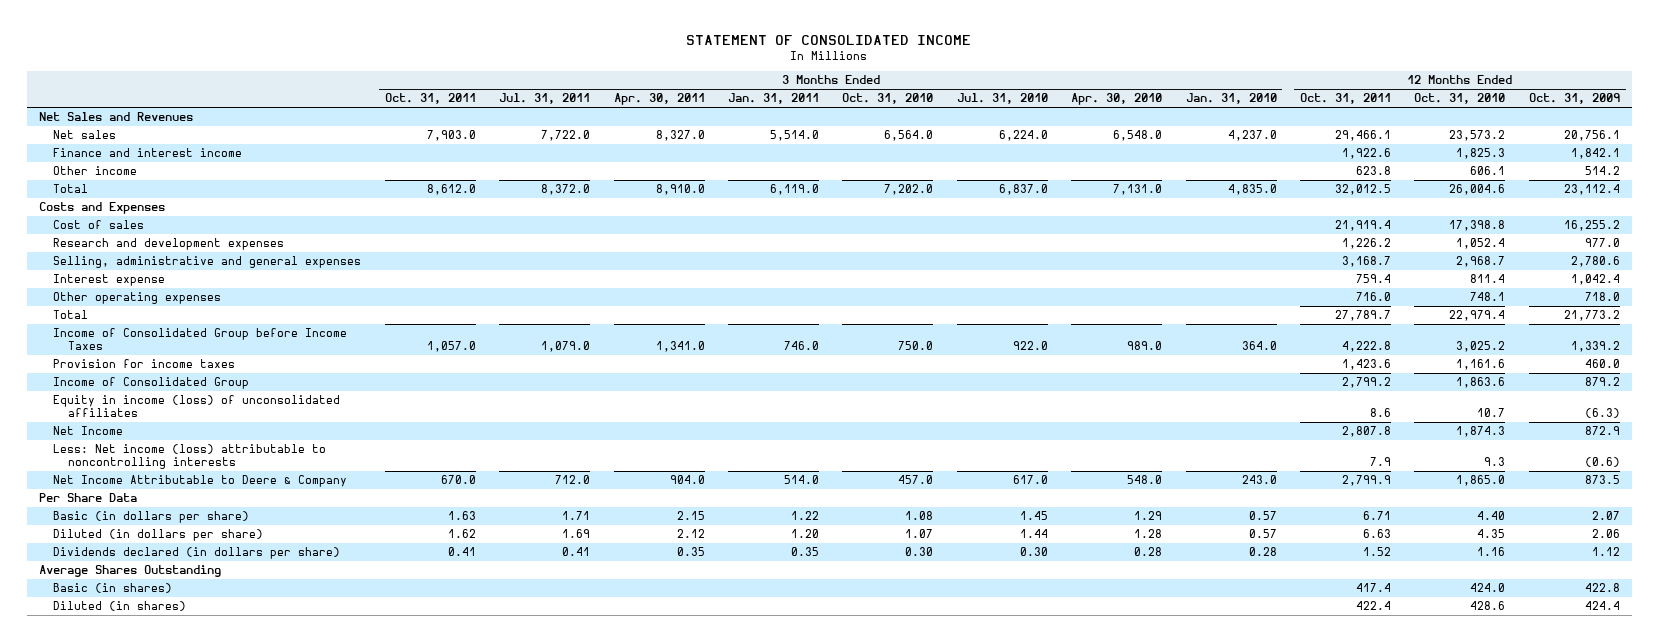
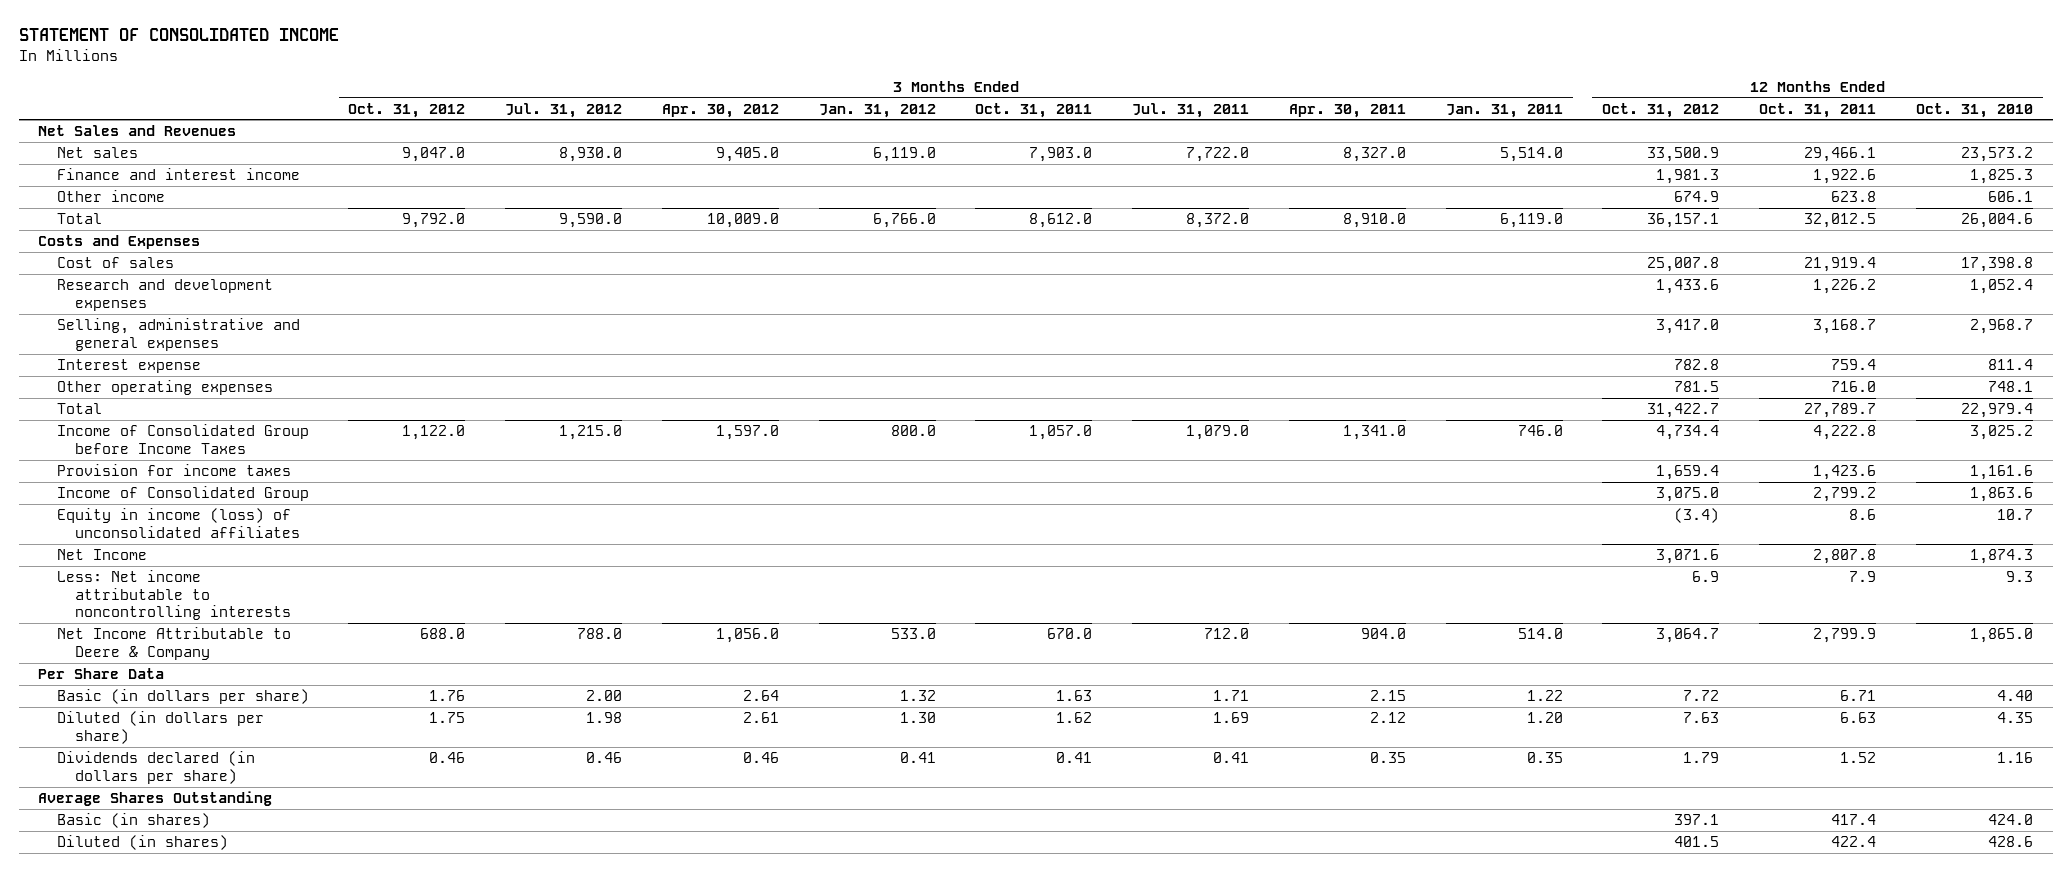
[842,93,934,105] Oct. 31, 2010 -> none
[956,93,1048,105] Jul. 31, 2010 -> none
[1071,93,1163,106] Apr. 30, 2010 -> none
[1185,93,1277,105] Jan. 31, 2010 -> none
[1528,93,1620,105] Oct. 31, 2009 -> none
none -> [348,102,466,118] Oct. 31, 2012
none -> [505,102,623,118] Jul. 31, 2012
none -> [661,103,779,118] Apr. 30, 2012
none -> [818,103,936,118] Jan. 31, 2012
none -> [1602,102,1720,118] Oct. 31, 2012
[53,444,327,470] Less: Net income (loss) attributable to noncontrolling interests -> [56,570,291,621] Less: Net income attributable to noncontrolling interests

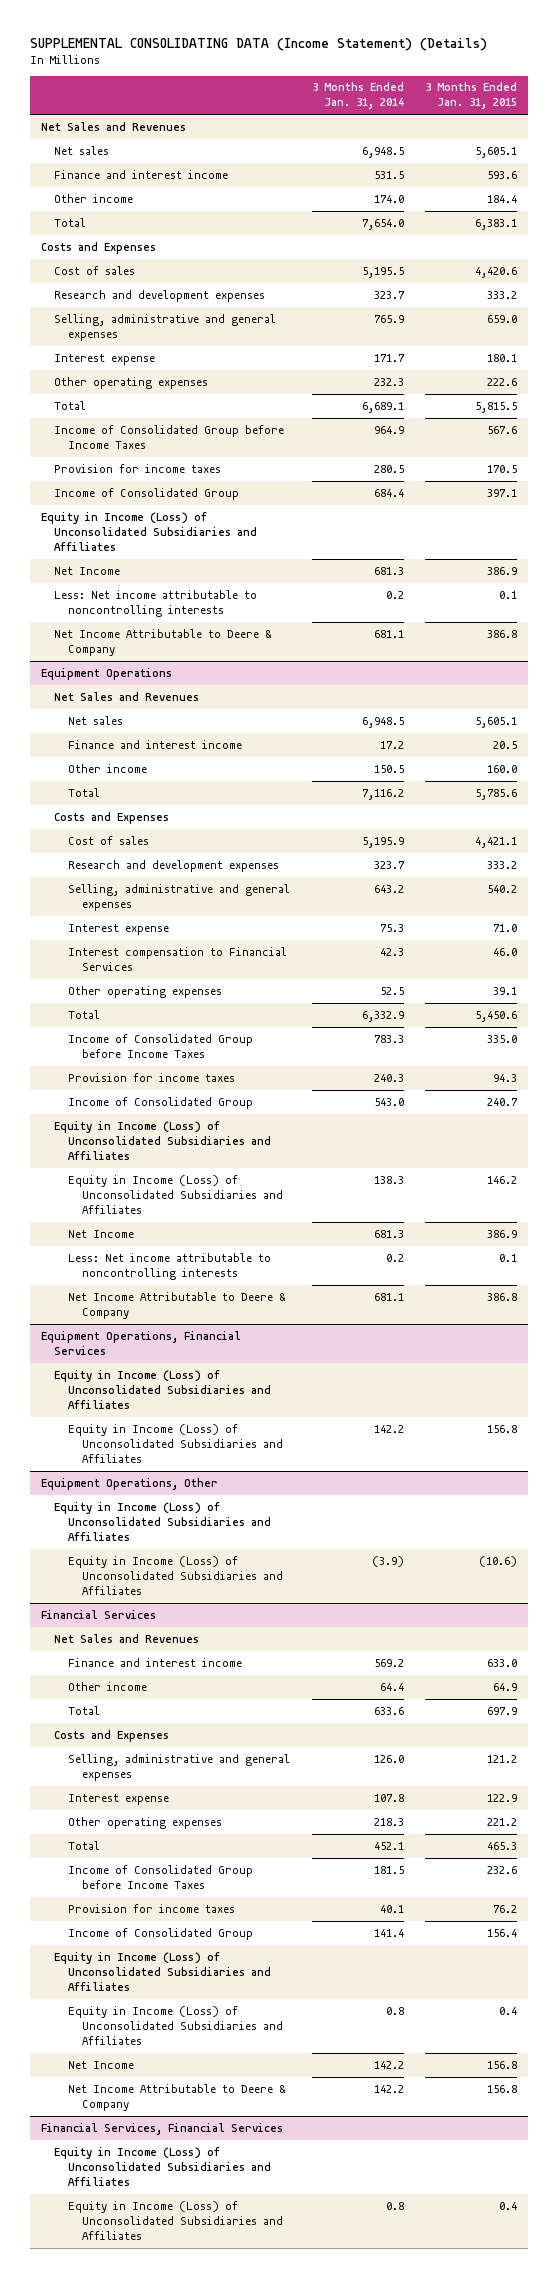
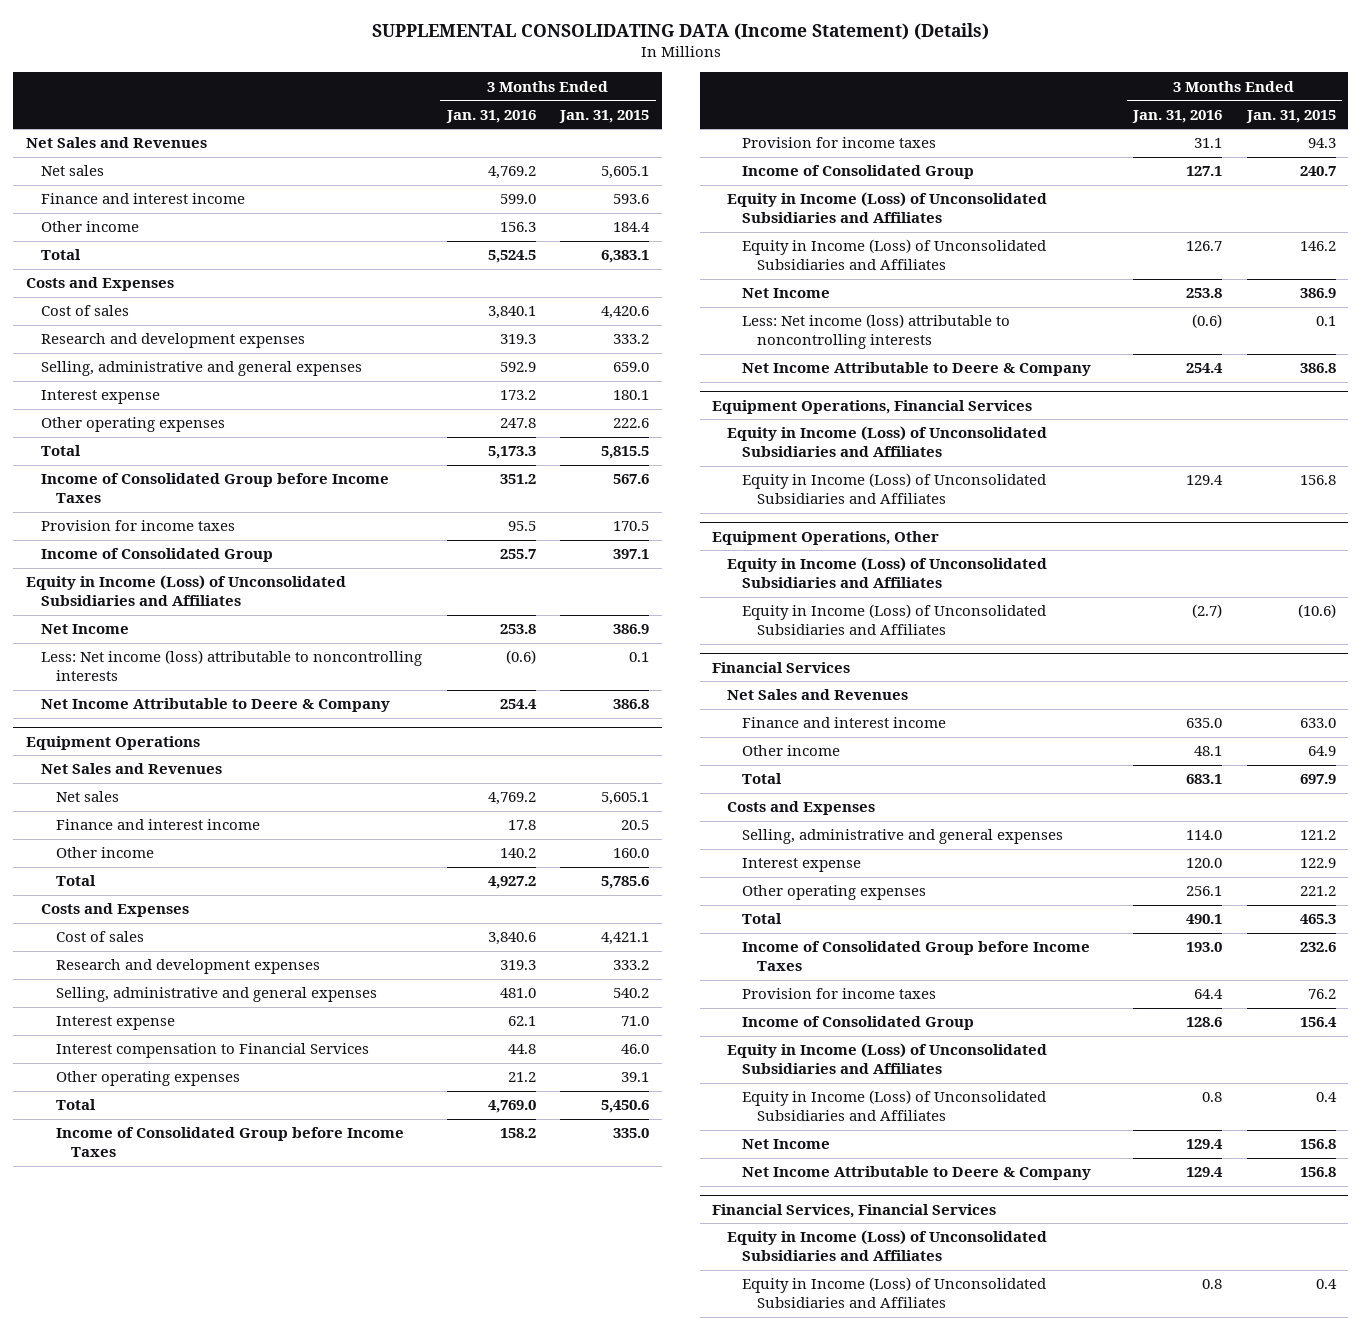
[311,82,404,110] 3 Months Ended Jan. 31, 2014 -> none
none -> [445,109,536,123] Jan. 31, 2016
[54,589,258,617] Less: Net income attributable to noncontrolling interests -> [40,650,422,682] Less: Net income (loss) attributable to noncontrolling interests
[68,1252,272,1280] Less: Net income attributable to noncontrolling interests -> [742,314,1011,350] Less: Net income (loss) attributable to noncontrolling interests

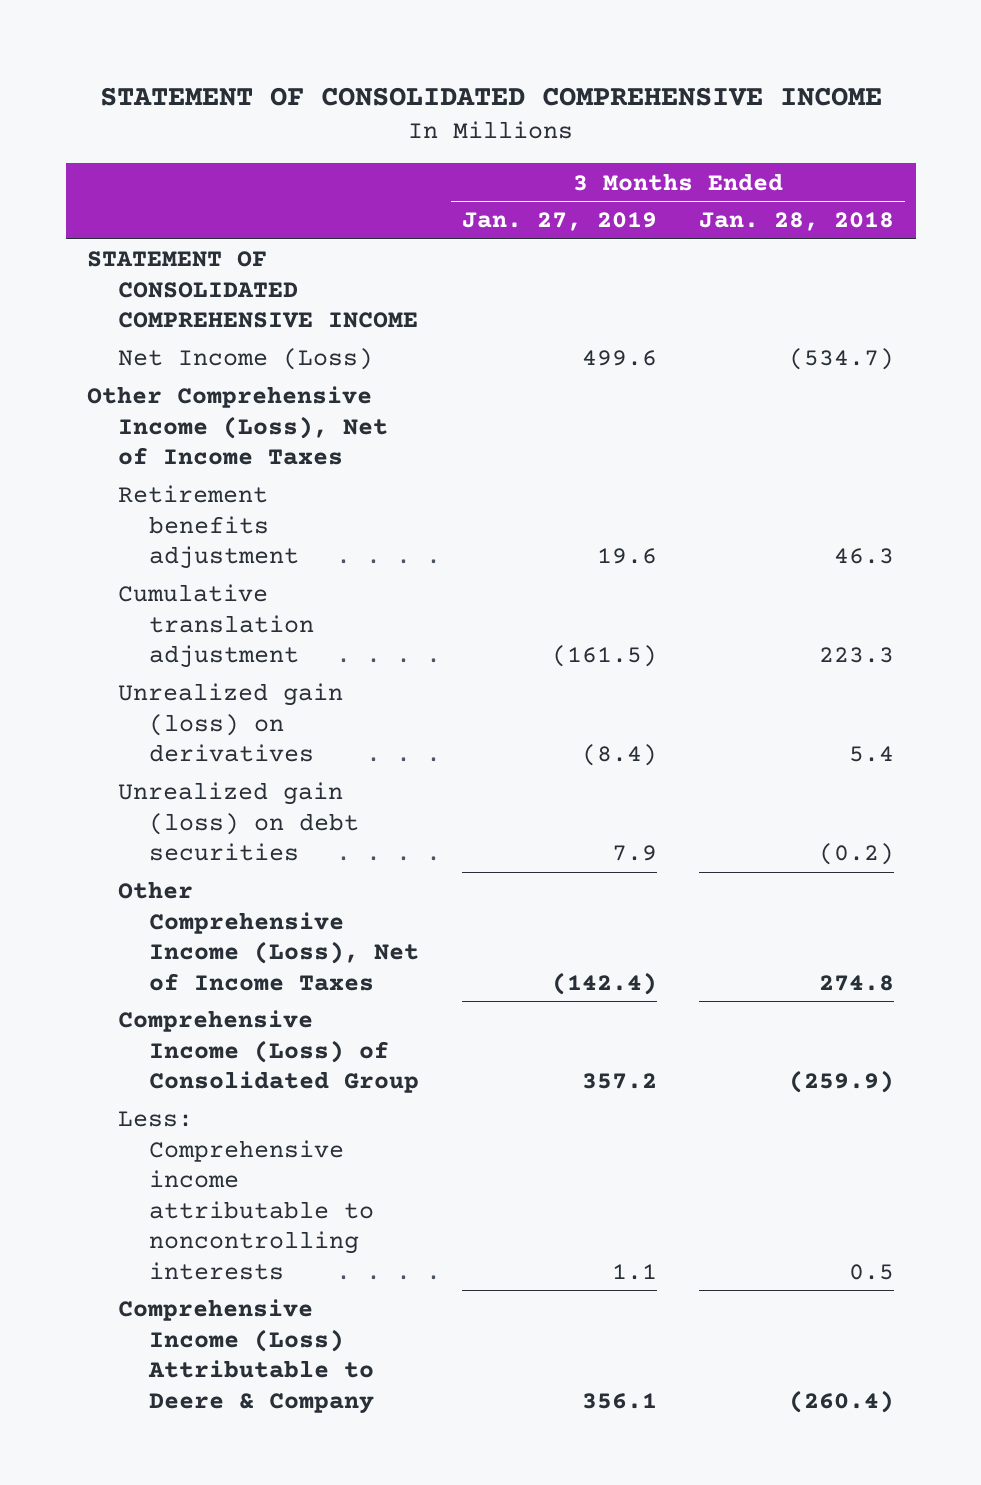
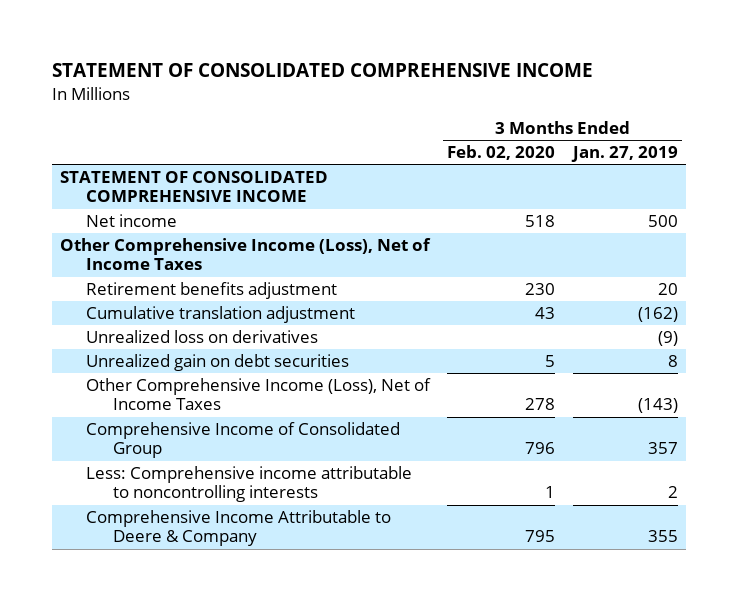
[699,212,895,232] Jan. 28, 2018 -> none
none -> [447,145,556,161] Feb. 02, 2020
[118,348,374,371] Net Income (Loss) -> [86,213,178,227] Net income
[581,350,657,367] 499.6 -> [647,214,678,227] 500
[596,548,657,565] 19.6 -> [657,282,678,295] 20
[551,645,657,668] (161.5) -> [637,306,678,322] (162)
[118,683,344,763] Unrealized gain (loss) on derivatives -> [86,329,319,343] Unrealized loss on derivatives
[581,744,657,767] (8.4) -> [657,330,678,346] (9)
[118,782,360,862] Unrealized gain (loss) on debt securities -> [86,353,350,371] Unrealized gain on debt securities
[611,845,657,862] 7.9 -> [667,354,678,367] 8
[551,971,657,995] (142.4) -> [637,398,678,414] (143)
[118,1010,420,1094] Comprehensive Income (Loss) of Consolidated Group -> [86,421,401,459] Comprehensive Income of Consolidated Group
[581,1073,657,1090] 357.2 -> [647,442,678,455] 357
[611,1263,657,1280] 1.1 -> [667,486,678,499] 2
[118,1299,375,1414] Comprehensive Income (Loss) Attributable to Deere & Company -> [86,509,392,547] Comprehensive Income Attributable to Deere & Company
[581,1392,657,1409] 356.1 -> [647,530,678,543] 355

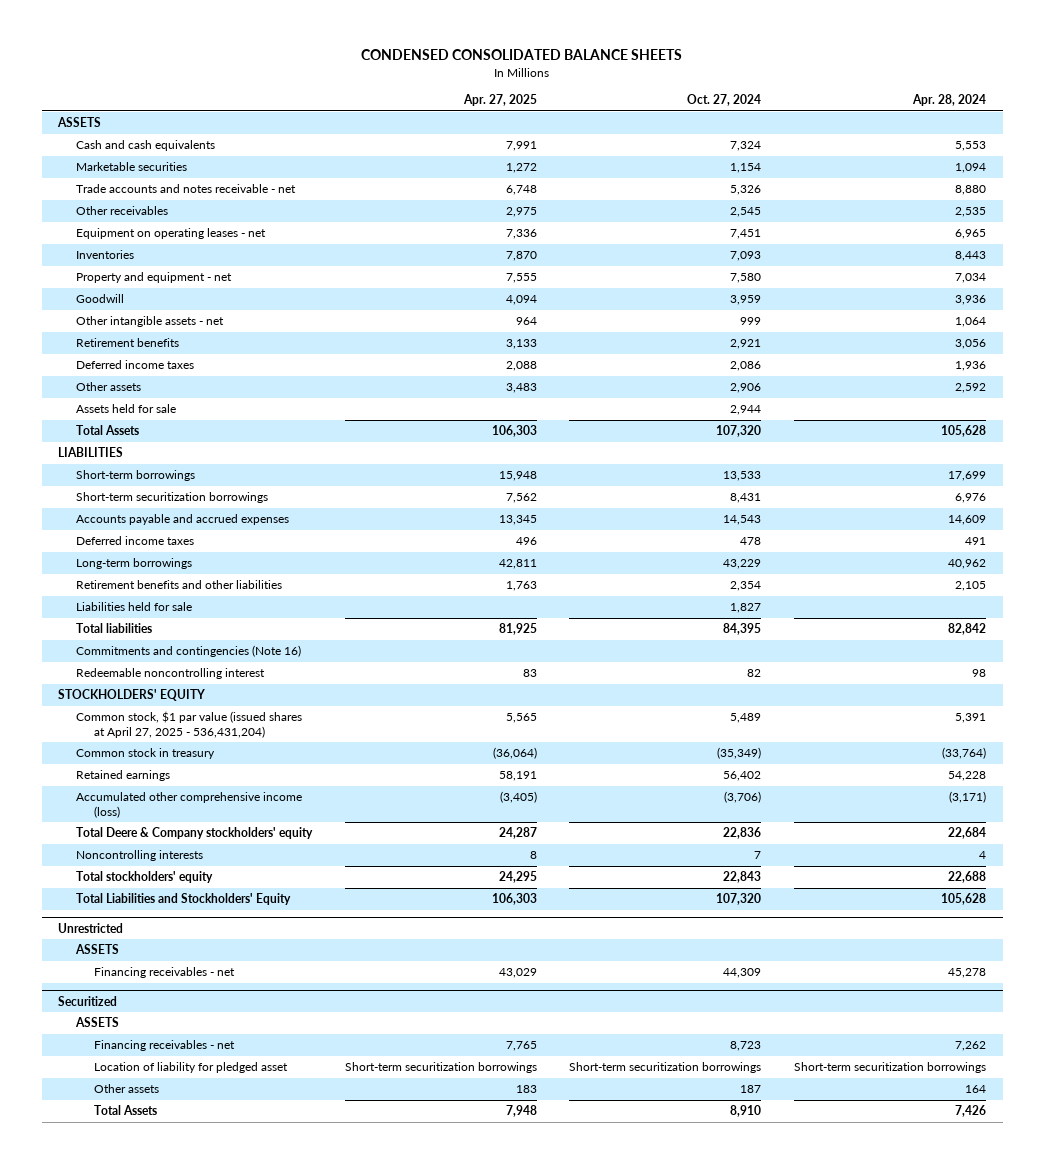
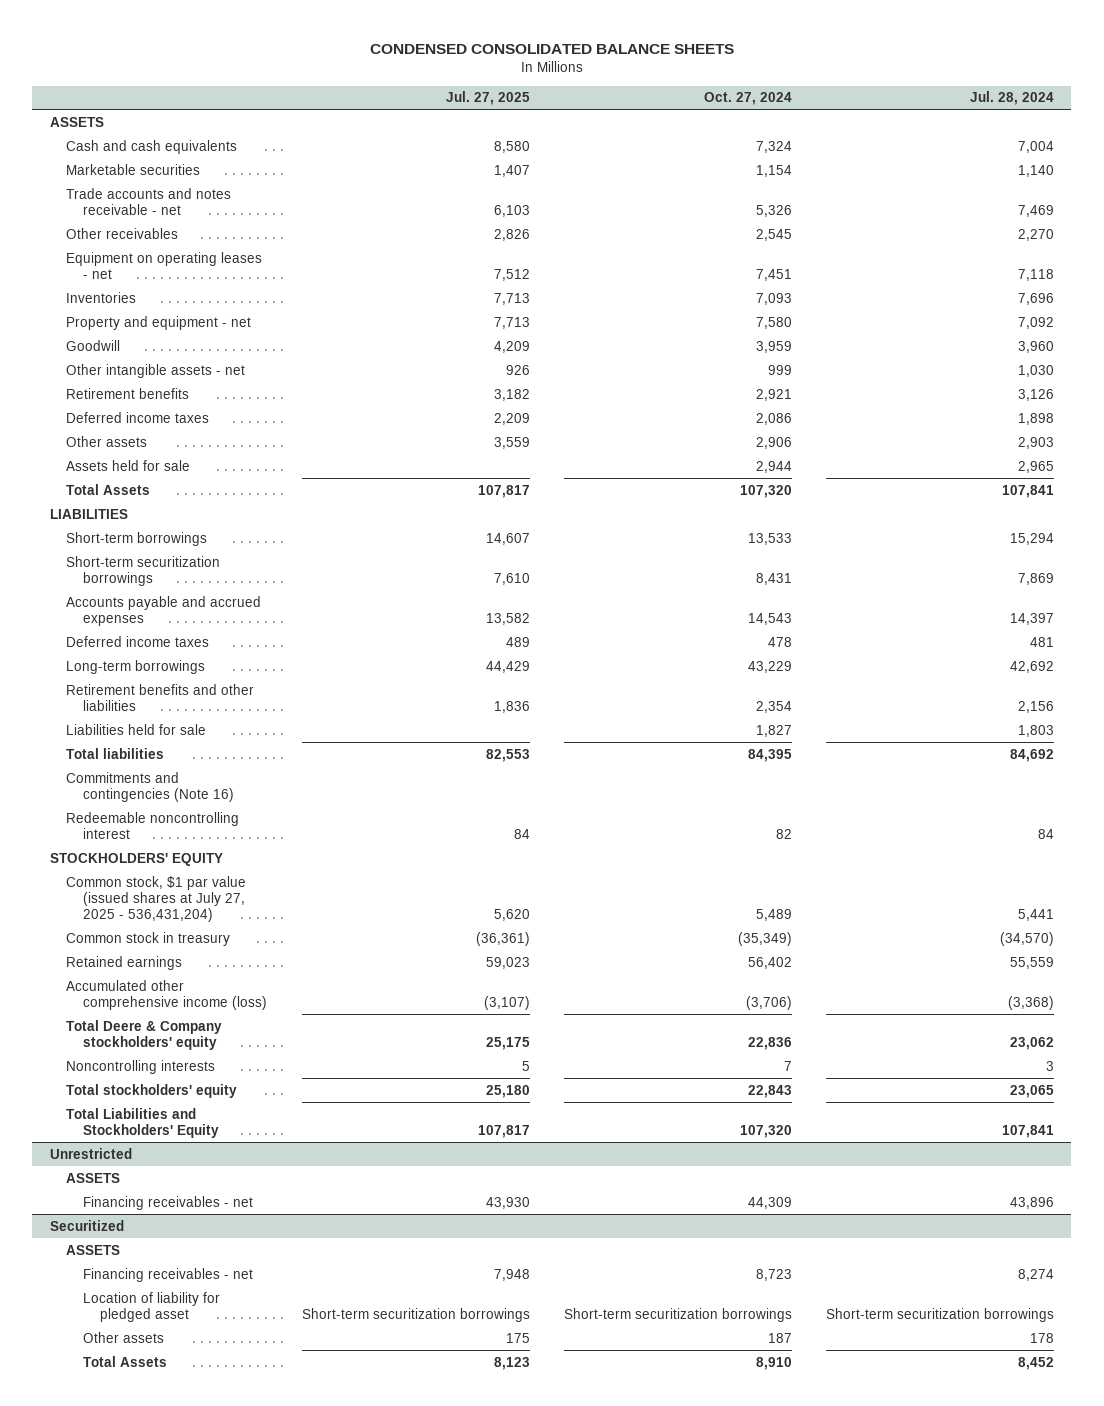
[462,94,537,107] Apr. 27, 2025 -> none
[912,94,987,107] Apr. 28, 2024 -> none
none -> [445,91,530,106] Jul. 27, 2025
none -> [970,91,1055,106] Jul. 28, 2024
[75,711,302,738] Common stock, $1 par value (issued shares at April 27, 2025 - 536,431,204) -> [66,875,247,922] Common stock, $1 par value (issued shares at July 27, 2025 - 536,431,204)

